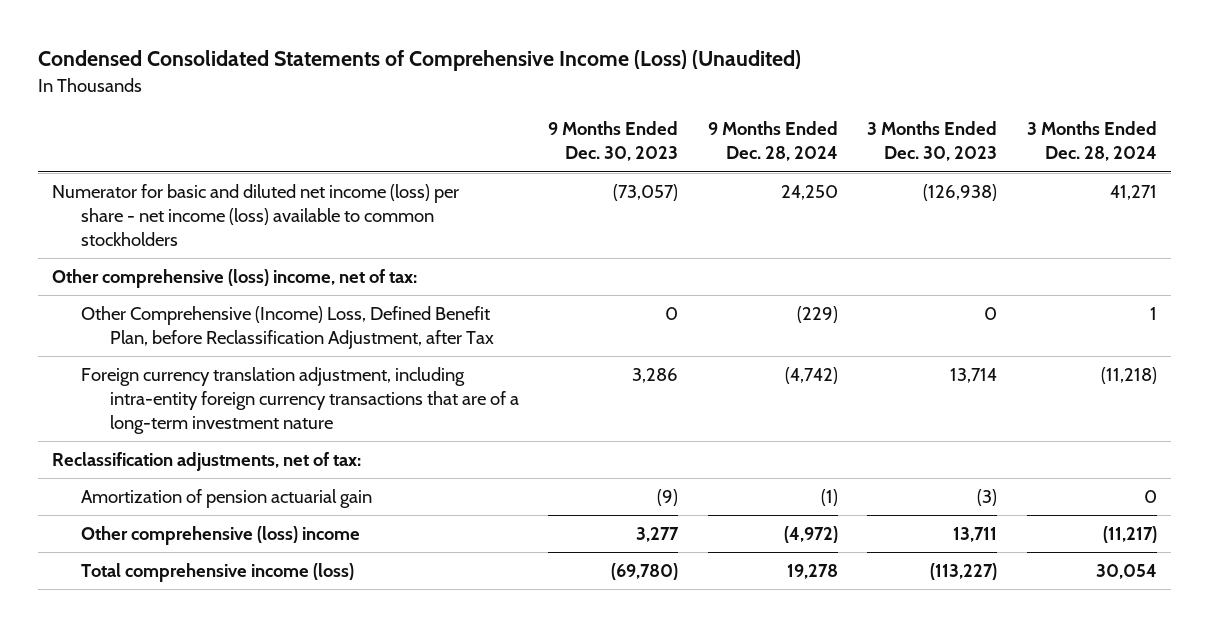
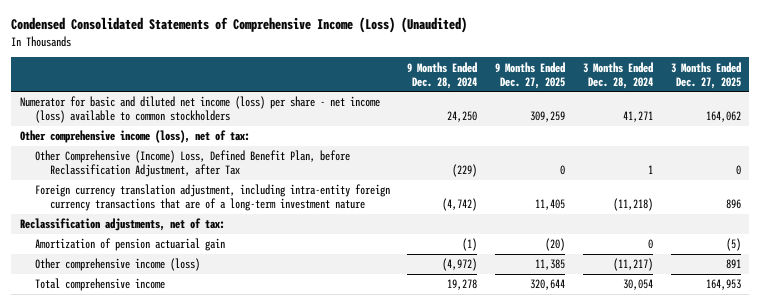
[548,121,679,162] 9 Months Ended Dec. 30, 2023 -> none
[867,121,998,162] 3 Months Ended Dec. 30, 2023 -> none
none -> [495,61,566,89] 9 Months Ended Dec. 27, 2025
none -> [670,61,741,89] 3 Months Ended Dec. 27, 2025
[52,269,418,289] Other comprehensive (loss) income, net of tax: -> [19,130,250,144] Other comprehensive income (loss), net of tax:
[81,526,361,546] Other comprehensive (loss) income -> [34,258,200,272] Other comprehensive income (loss)
[81,563,355,583] Total comprehensive income (loss) -> [34,278,165,292] Total comprehensive income

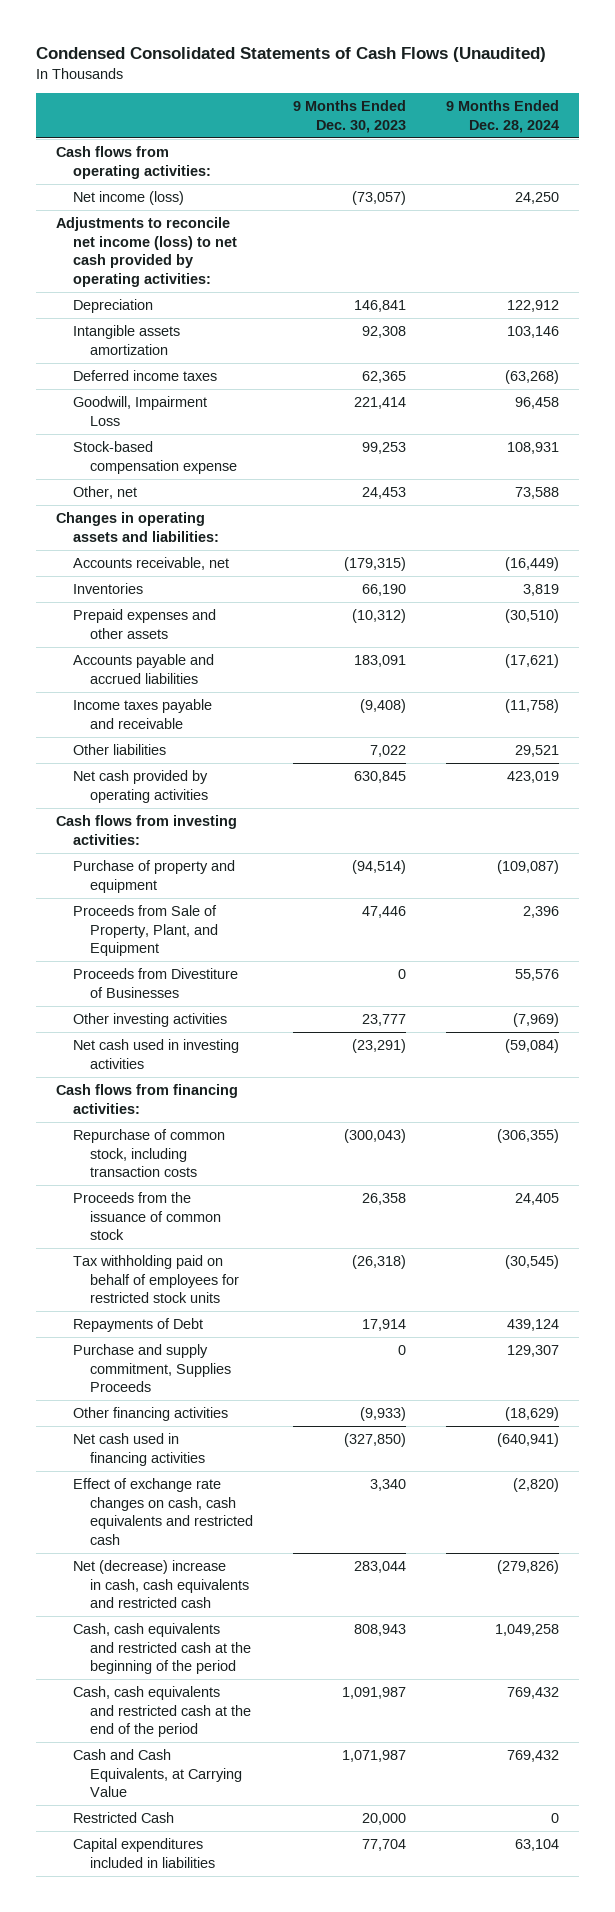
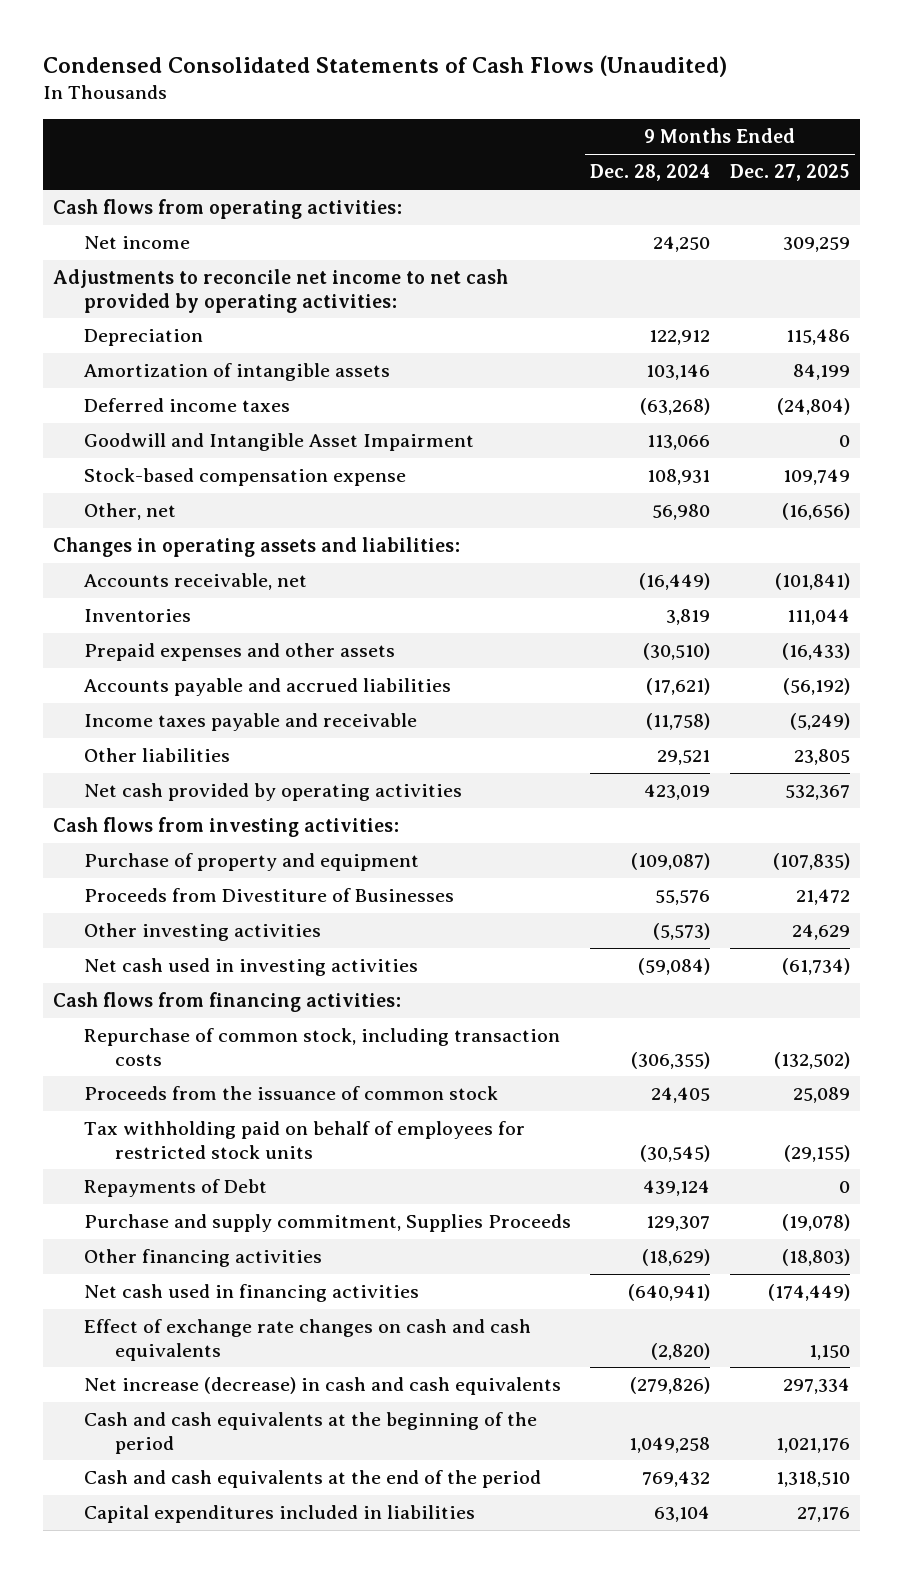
[293,100,407,134] 9 Months Ended Dec. 30, 2023 -> none
none -> [730,164,851,182] Dec. 27, 2025
[73,191,185,206] Net income (loss) -> [83,236,190,250] Net income
[55,217,238,287] Adjustments to reconcile net income (loss) to net cash provided by operating activities: -> [52,269,508,313] Adjustments to reconcile net income to net cash provided by operating activities:
[73,325,181,355] Intangible assets amortization -> [83,363,390,382] Amortization of intangible assets
[73,396,208,426] Goodwill, Impairment Loss -> none
none -> [83,433,474,452] Goodwill and Intangible Asset Impairment
[515,487,560,500] 73,588 -> [652,504,711,521] 56,980
[73,905,219,957] Proceeds from Sale of Property, Plant, and Equipment -> none
[513,1013,560,1028] (7,969) -> [653,923,711,941] (5,573)
[73,1749,243,1798] Cash and Cash Equivalents, at Carrying Value -> none
[73,1812,175,1824] Restricted Cash -> none
[73,1478,254,1545] Effect of exchange rate changes on cash, cash equivalents and restricted cash -> [83,1319,531,1361] Effect of exchange rate changes on cash and cash equivalents
[73,1560,250,1609] Net (decrease) increase in cash, cash equivalents and restricted cash -> [83,1377,561,1396] Net increase (decrease) in cash and cash equivalents
[73,1623,252,1675] Cash, cash equivalents and restricted cash at the beginning of the period -> [83,1412,537,1454] Cash and cash equivalents at the beginning of the period
[73,1686,252,1738] Cash, cash equivalents and restricted cash at the end of the period -> [83,1470,541,1489] Cash and cash equivalents at the end of the period

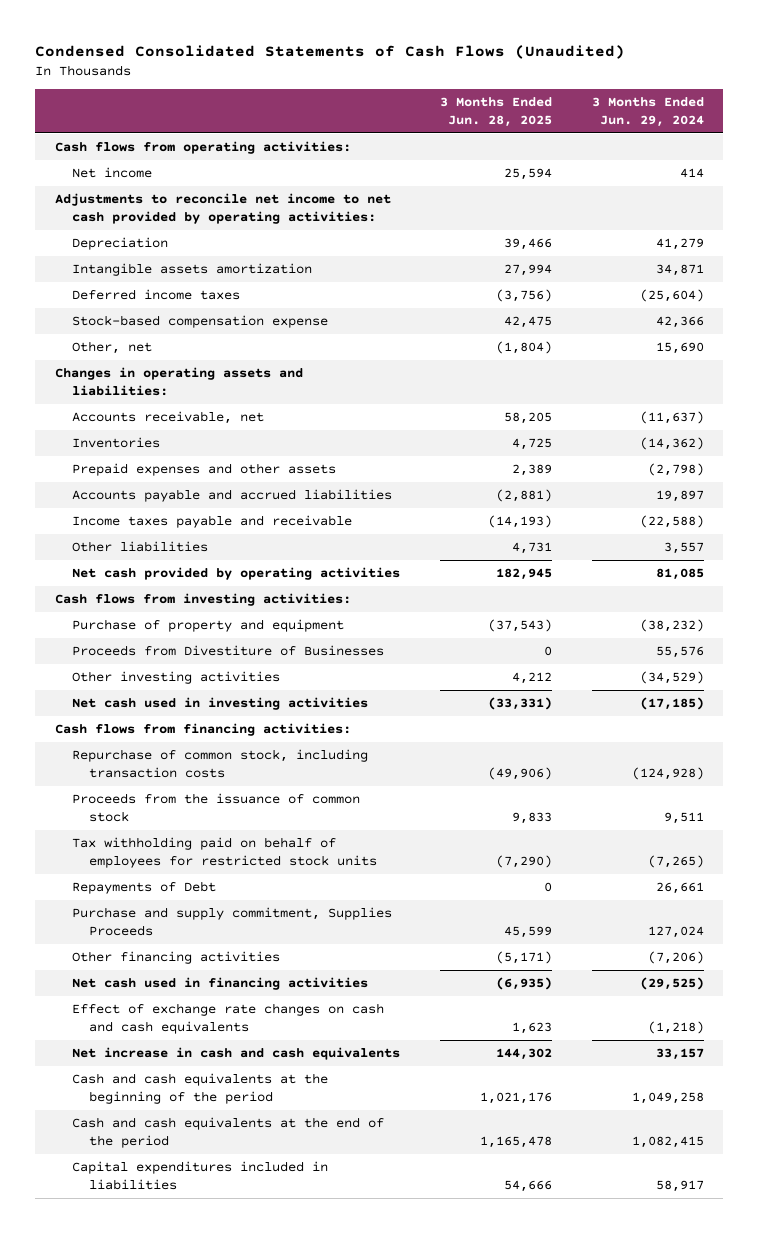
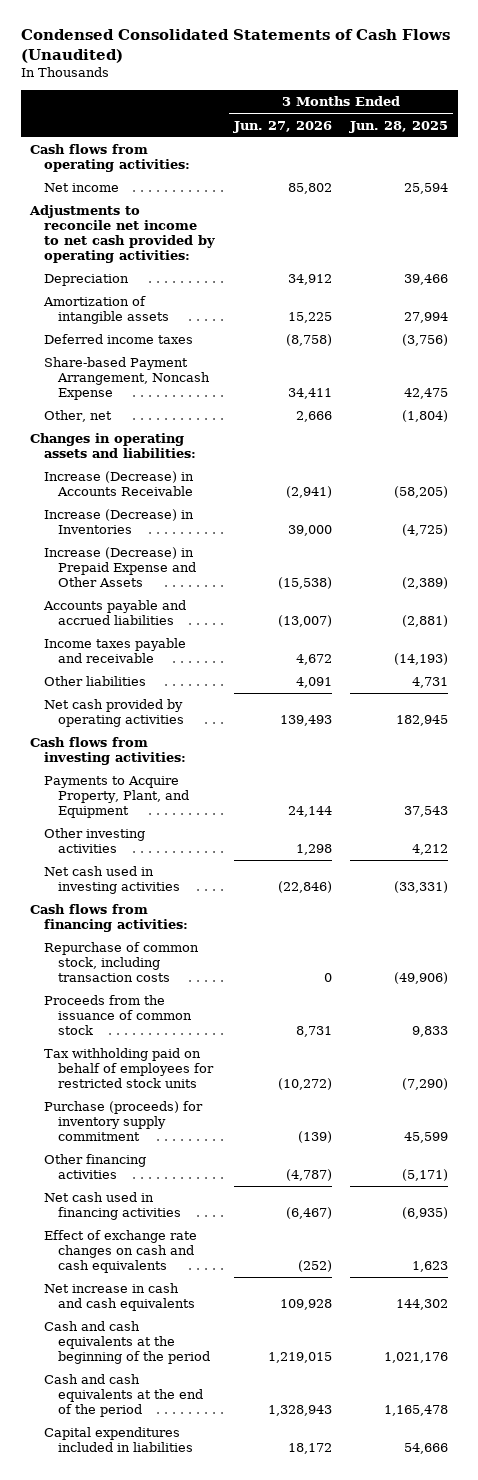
[591,97,704,127] 3 Months Ended Jun. 29, 2024 -> none
none -> [232,120,332,133] Jun. 27, 2026
[71,263,312,277] Intangible assets amortization -> [42,296,170,325] Amortization of intangible assets
[71,315,328,329] Stock-based compensation expense -> [43,357,211,401] Share-based Payment Arrangement, Noncash Expense
[71,411,264,425] Accounts receivable, net -> [43,471,194,497] Increase (Decrease) in Accounts Receivable
[503,412,552,425] 58,205 -> [394,486,449,499] (58,205)
[71,437,160,449] Inventories -> [43,509,194,535] Increase (Decrease) in Inventories
[511,438,552,451] 4,725 -> [402,524,449,537] (4,725)
[71,463,336,477] Prepaid expenses and other assets -> [43,547,197,588] Increase (Decrease) in Prepaid Expense and Other Assets
[511,464,552,477] 2,389 -> [402,577,449,590] (2,389)
[71,645,384,657] Proceeds from Divestiture of Businesses -> none
[71,619,344,633] Purchase of property and equipment -> [43,776,190,819] Payments to Acquire Property, Plant, and Equipment
[487,619,552,633] (37,543) -> [404,806,449,818] 37,543
[71,881,216,895] Repayments of Debt -> none
[71,907,392,936] Purchase and supply commitment, Supplies Proceeds -> [43,1101,203,1142] Purchase (proceeds) for inventory supply commitment

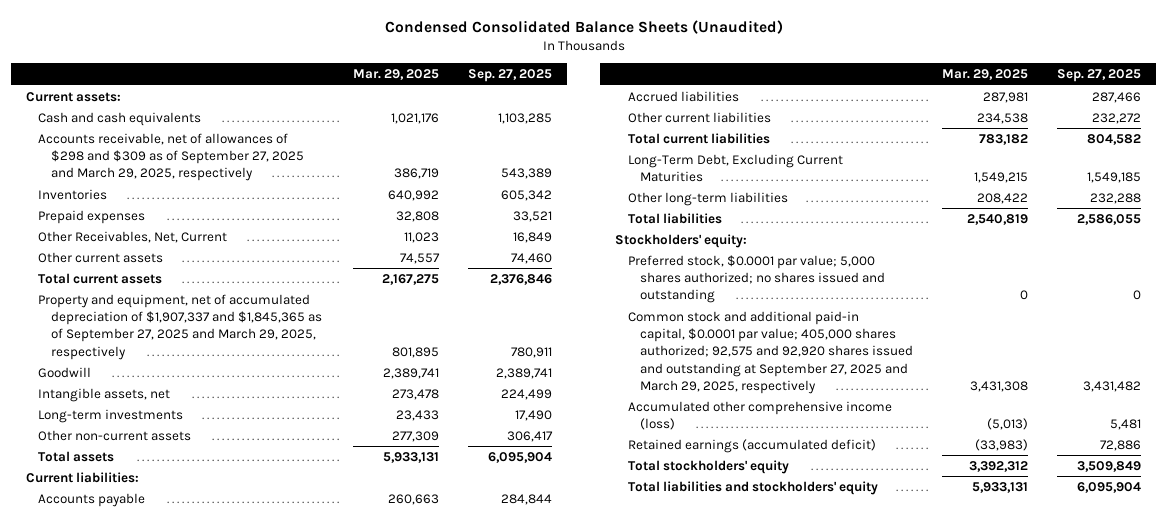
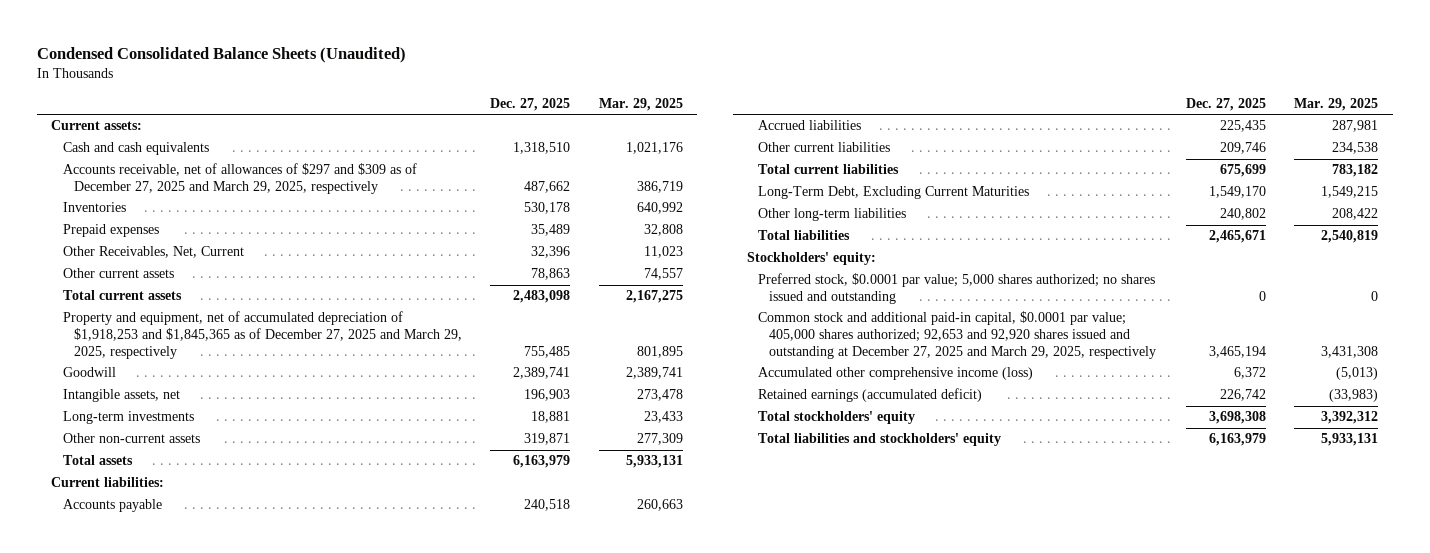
[468,69,553,83] Sep. 27, 2025 -> none
none -> [490,97,571,111] Dec. 27, 2025
[38,132,305,182] Accounts receivable, net of allowances of $298 and $309 as of September 27, 2025 and March 29, 2025, respectively -> [62,163,417,195] Accounts receivable, net of allowances of $297 and $309 as of December 27, 2025 and March 29, 2025, respectively
[38,293,323,360] Property and equipment, net of accumulated depreciation of $1,907,337 and $1,845,365 as of September 27, 2025 and March 29, 2025, respectively -> [62,311,462,359] Property and equipment, net of accumulated depreciation of $1,918,253 and $1,845,365 as of December 27, 2025 and March 29, 2025, respectively
[627,310,914,395] Common stock and additional paid-in capital, $0.0001 par value; 405,000 shares authorized; 92,575 and 92,920 shares issued and outstanding at September 27, 2025 and March 29, 2025, respectively -> [758,311,1157,359] Common stock and additional paid-in capital, $0.0001 par value; 405,000 shares authorized; 92,653 and 92,920 shares issued and outstanding at December 27, 2025 and March 29, 2025, respectively

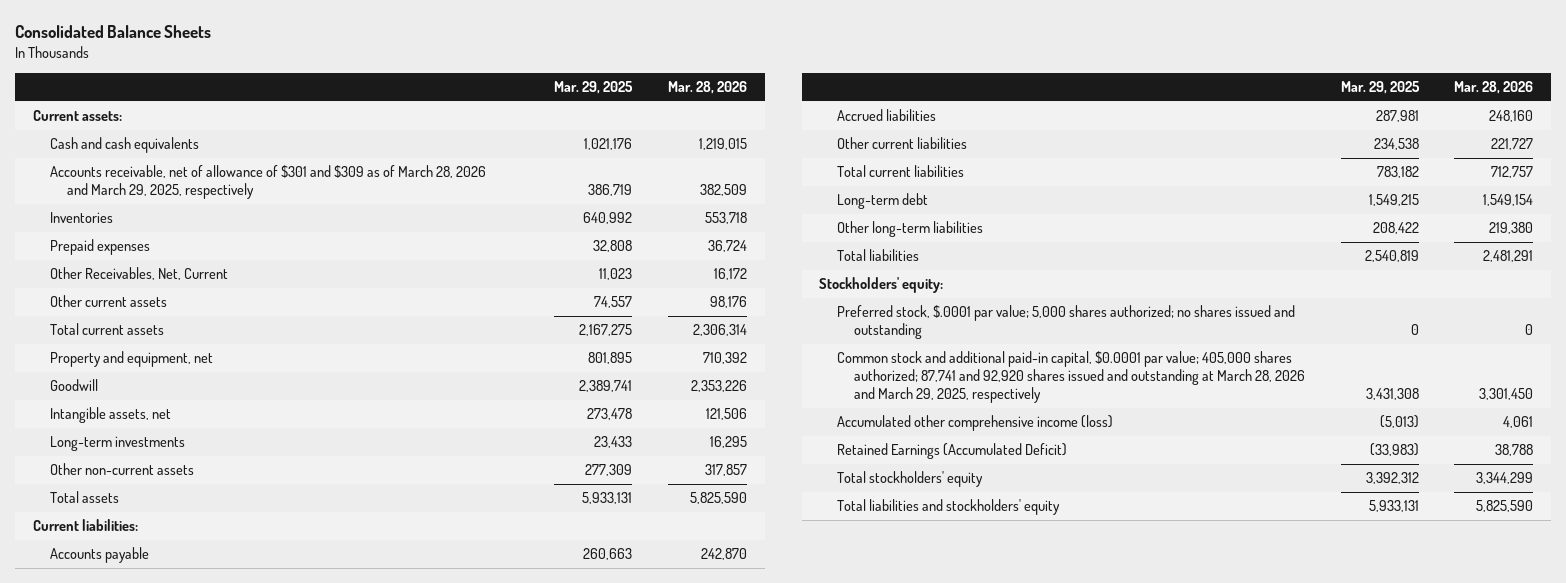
[37,47,407,64] Condensed Consolidated Balance Sheets (Unaudited) -> [15,24,212,38] Consolidated Balance Sheets
[490,97,571,111] Dec. 27, 2025 -> none
none -> [667,80,747,94] Mar. 28, 2026
[62,163,417,195] Accounts receivable, net of allowances of $297 and $309 as of December 27, 2025 and March 29, 2025, respectively -> [50,165,487,200] Accounts receivable, net of allowance of $301 and $309 as of March 28, 2026 and March 29, 2025, respectively
[62,311,462,359] Property and equipment, net of accumulated depreciation of $1,918,253 and $1,845,365 as of December 27, 2025 and March 29, 2025, respectively -> [50,351,214,368] Property and equipment, net
[758,186,1030,200] Long-Term Debt, Excluding Current Maturities -> [836,193,928,210] Long-term debt
[758,273,1156,305] Preferred stock, $0.0001 par value; 5,000 shares authorized; no shares issued and outstanding -> [836,305,1295,340] Preferred stock, $.0001 par value; 5,000 shares authorized; no shares issued and outstanding
[758,311,1157,359] Common stock and additional paid-in capital, $0.0001 par value; 405,000 shares authorized; 92,653 and 92,920 shares issued and outstanding at December 27, 2025 and March 29, 2025, respectively -> [836,351,1305,403] Common stock and additional paid-in capital, $0.0001 par value; 405,000 shares authorized; 87,741 and 92,920 shares issued and outstanding at March 28, 2026 and March 29, 2025, respectively
[758,388,983,403] Retained earnings (accumulated deficit) -> [836,443,1067,460] Retained Earnings (Accumulated Deficit)

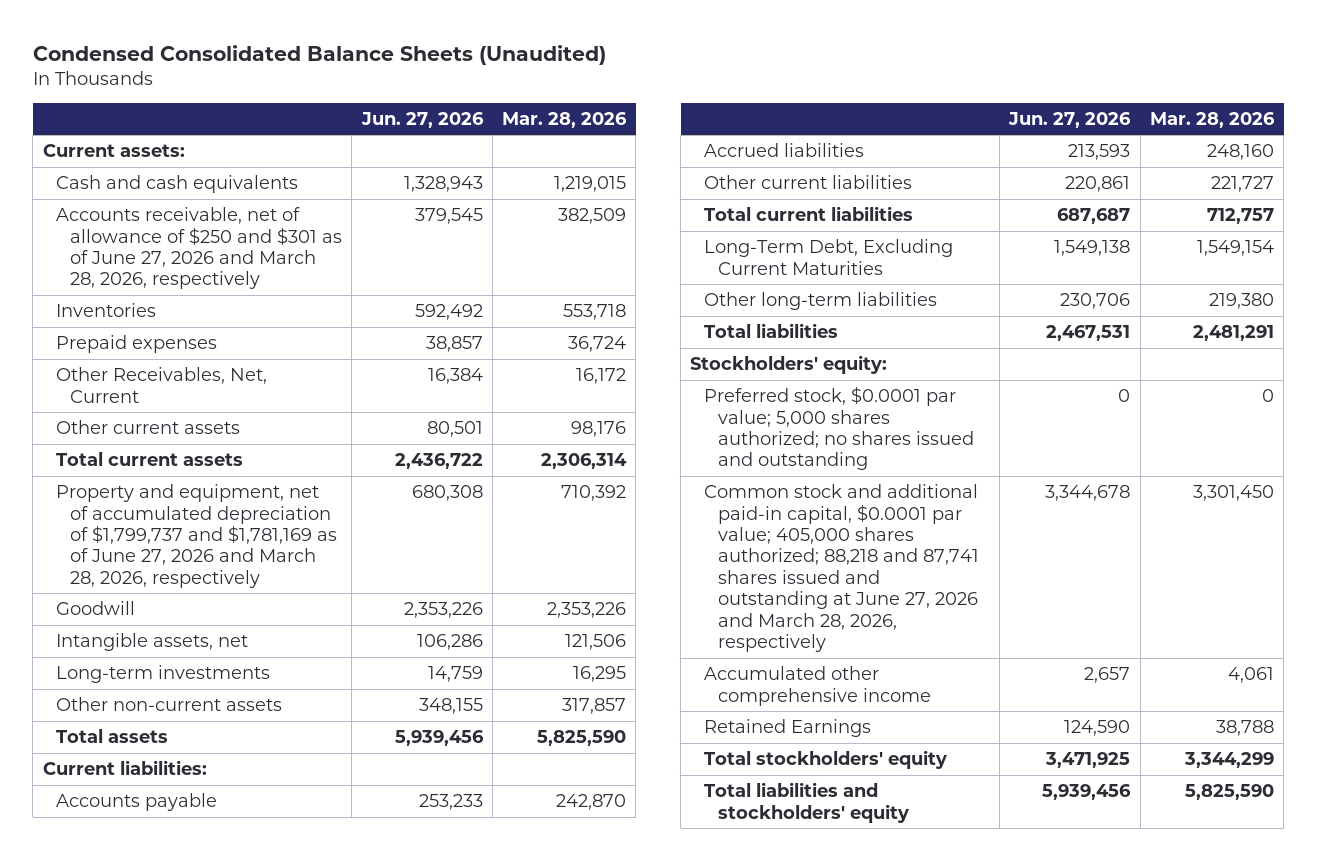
[15,24,212,38] Consolidated Balance Sheets -> [32,44,606,65] Condensed Consolidated Balance Sheets (Unaudited)
[554,80,634,94] Mar. 29, 2025 -> none
none -> [360,111,484,128] Jun. 27, 2026
[50,165,487,200] Accounts receivable, net of allowance of $301 and $309 as of March 28, 2026 and March 29, 2025, respectively -> [56,207,342,290] Accounts receivable, net of allowance of $250 and $301 as of June 27, 2026 and March 28, 2026, respectively
[50,351,214,368] Property and equipment, net -> [56,484,337,588] Property and equipment, net of accumulated depreciation of $1,799,737 and $1,781,169 as of June 27, 2026 and March 28, 2026, respectively
[836,193,928,210] Long-term debt -> [704,239,954,275] Long-Term Debt, Excluding Current Maturities
[836,305,1295,340] Preferred stock, $.0001 par value; 5,000 shares authorized; no shares issued and outstanding -> [704,386,974,471] Preferred stock, $0.0001 par value; 5,000 shares authorized; no shares issued and outstanding
[836,351,1305,403] Common stock and additional paid-in capital, $0.0001 par value; 405,000 shares authorized; 87,741 and 92,920 shares issued and outstanding at March 28, 2026 and March 29, 2025, respectively -> [704,484,979,652] Common stock and additional paid-in capital, $0.0001 par value; 405,000 shares authorized; 88,218 and 87,741 shares issued and outstanding at June 27, 2026 and March 28, 2026, respectively
[836,415,1113,432] Accumulated other comprehensive income (loss) -> [704,666,931,706] Accumulated other comprehensive income
[836,443,1067,460] Retained Earnings (Accumulated Deficit) -> [704,719,872,738] Retained Earnings

